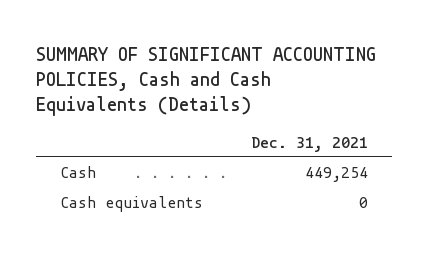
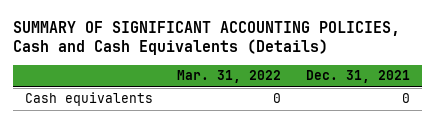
none -> [177,70,282,84] Mar. 31, 2022
[59,166,96,179] Cash -> none

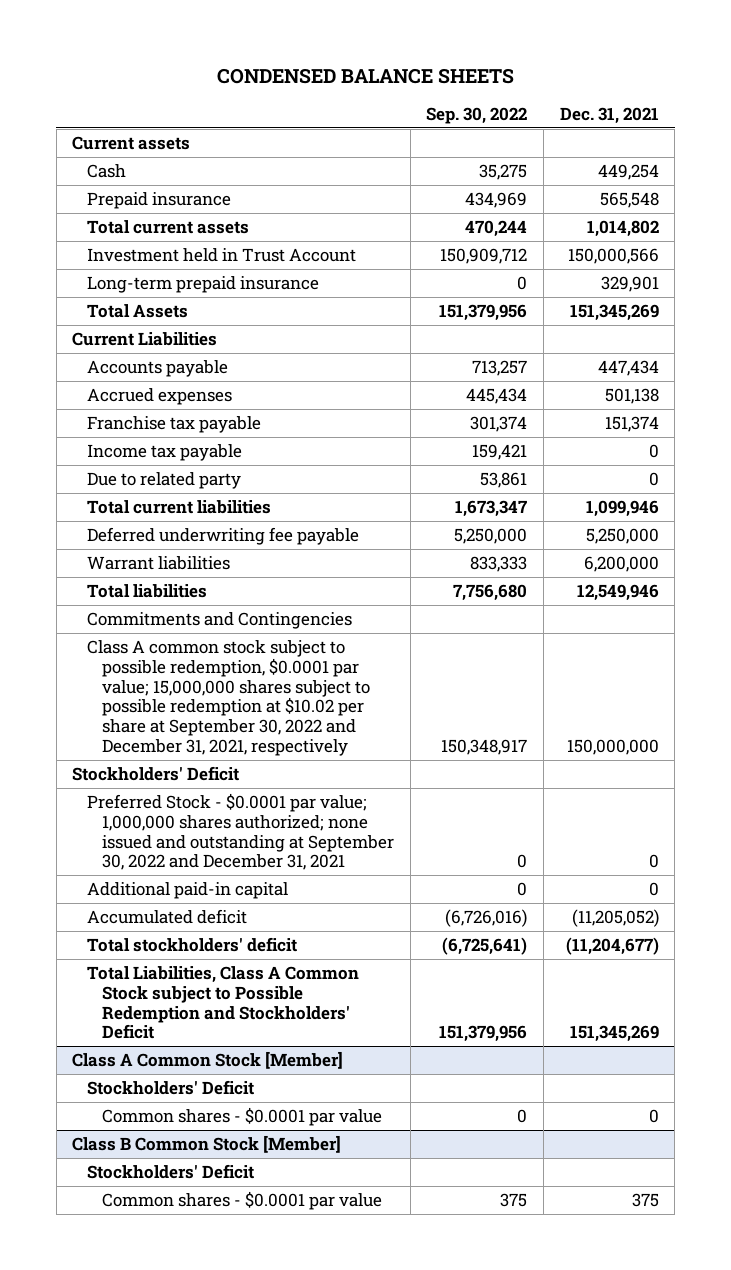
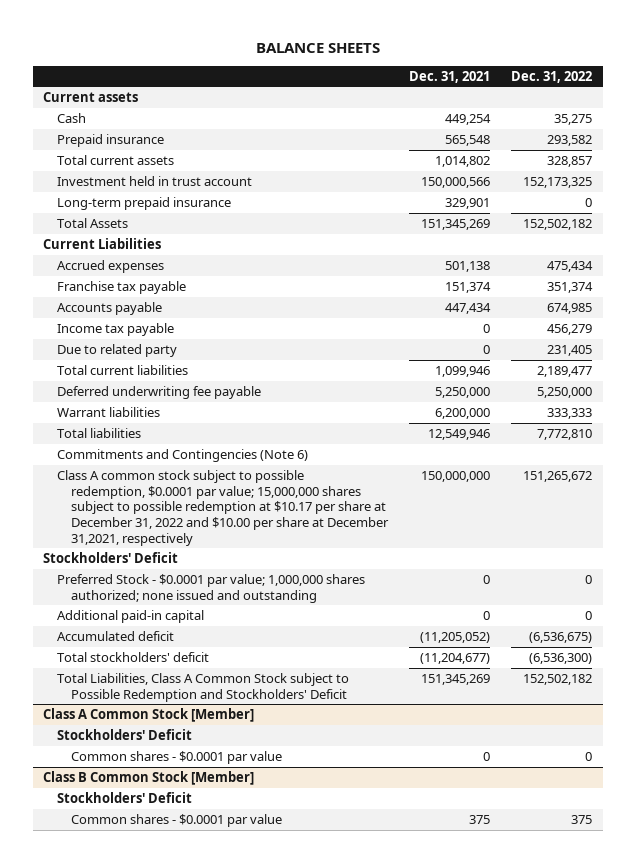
[216,67,514,84] CONDENSED BALANCE SHEETS -> [255,42,380,53] BALANCE SHEETS
[426,106,528,124] Sep. 30, 2022 -> none
none -> [511,70,593,83] Dec. 31, 2022
[87,248,357,263] Investment held in Trust Account -> [57,175,253,186] Investment held in trust account
[87,360,229,378] Accounts payable -> [57,301,163,315] Accounts payable
[87,612,353,630] Commitments and Contingencies -> [57,448,309,462] Commitments and Contingencies (Note 6)
[87,640,370,757] Class A common stock subject to possible redemption, $0.0001 par value; 15,000,000 shares subject to possible redemption at $10.02 per share at September 30, 2022 and December 31, 2021, respectively -> [57,469,390,546] Class A common stock subject to possible redemption, $0.0001 par value; 15,000,000 shares subject to possible redemption at $10.17 per share at December 31, 2022 and $10.00 per share at December 31,2021, respectively
[87,793,394,871] Preferred Stock - $0.0001 par value; 1,000,000 shares authorized; none issued and outstanding at September 30, 2022 and December 31, 2021 -> [57,573,366,603] Preferred Stock - $0.0001 par value; 1,000,000 shares authorized; none issued and outstanding

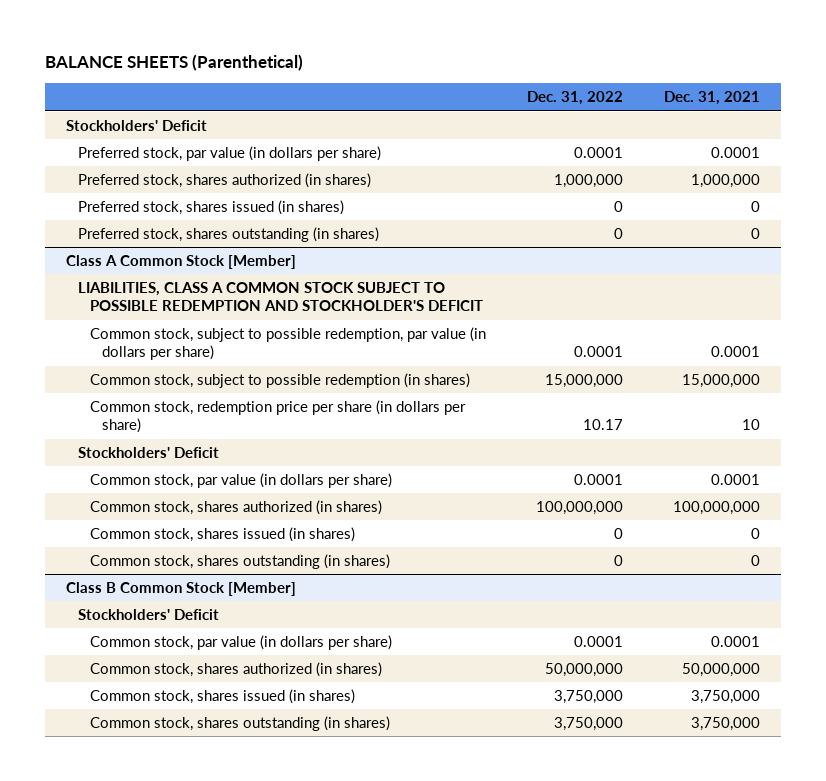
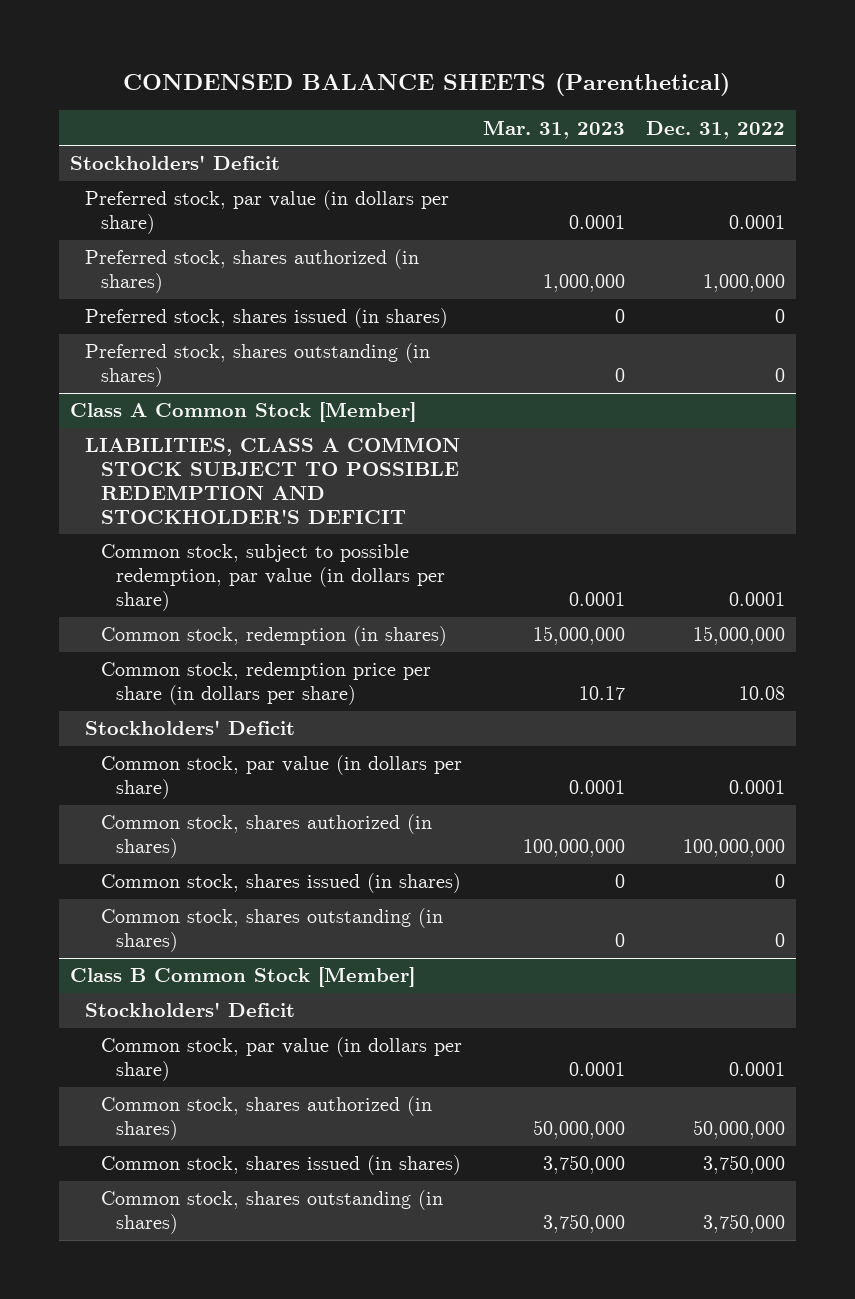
[45,54,304,72] BALANCE SHEETS (Parenthetical) -> [123,73,731,97] CONDENSED BALANCE SHEETS (Parenthetical)
[664,91,761,106] Dec. 31, 2021 -> none
none -> [483,119,626,139] Mar. 31, 2023
[90,373,471,389] Common stock, subject to possible redemption (in shares) -> [100,626,447,647] Common stock, redemption (in shares)
[583,419,624,431] 10.17 -> [739,686,786,701] 10.08

